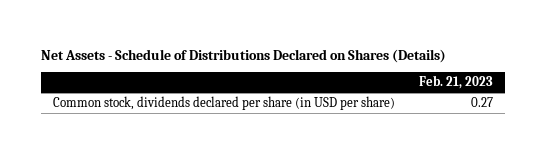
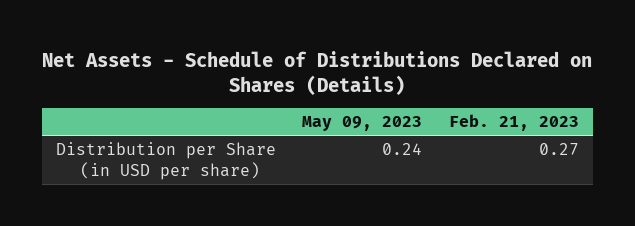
none -> [302,115,423,131] May 09, 2023
[52,96,395,111] Common stock, dividends declared per share (in USD per share) -> [55,142,276,180] Distribution per Share (in USD per share)

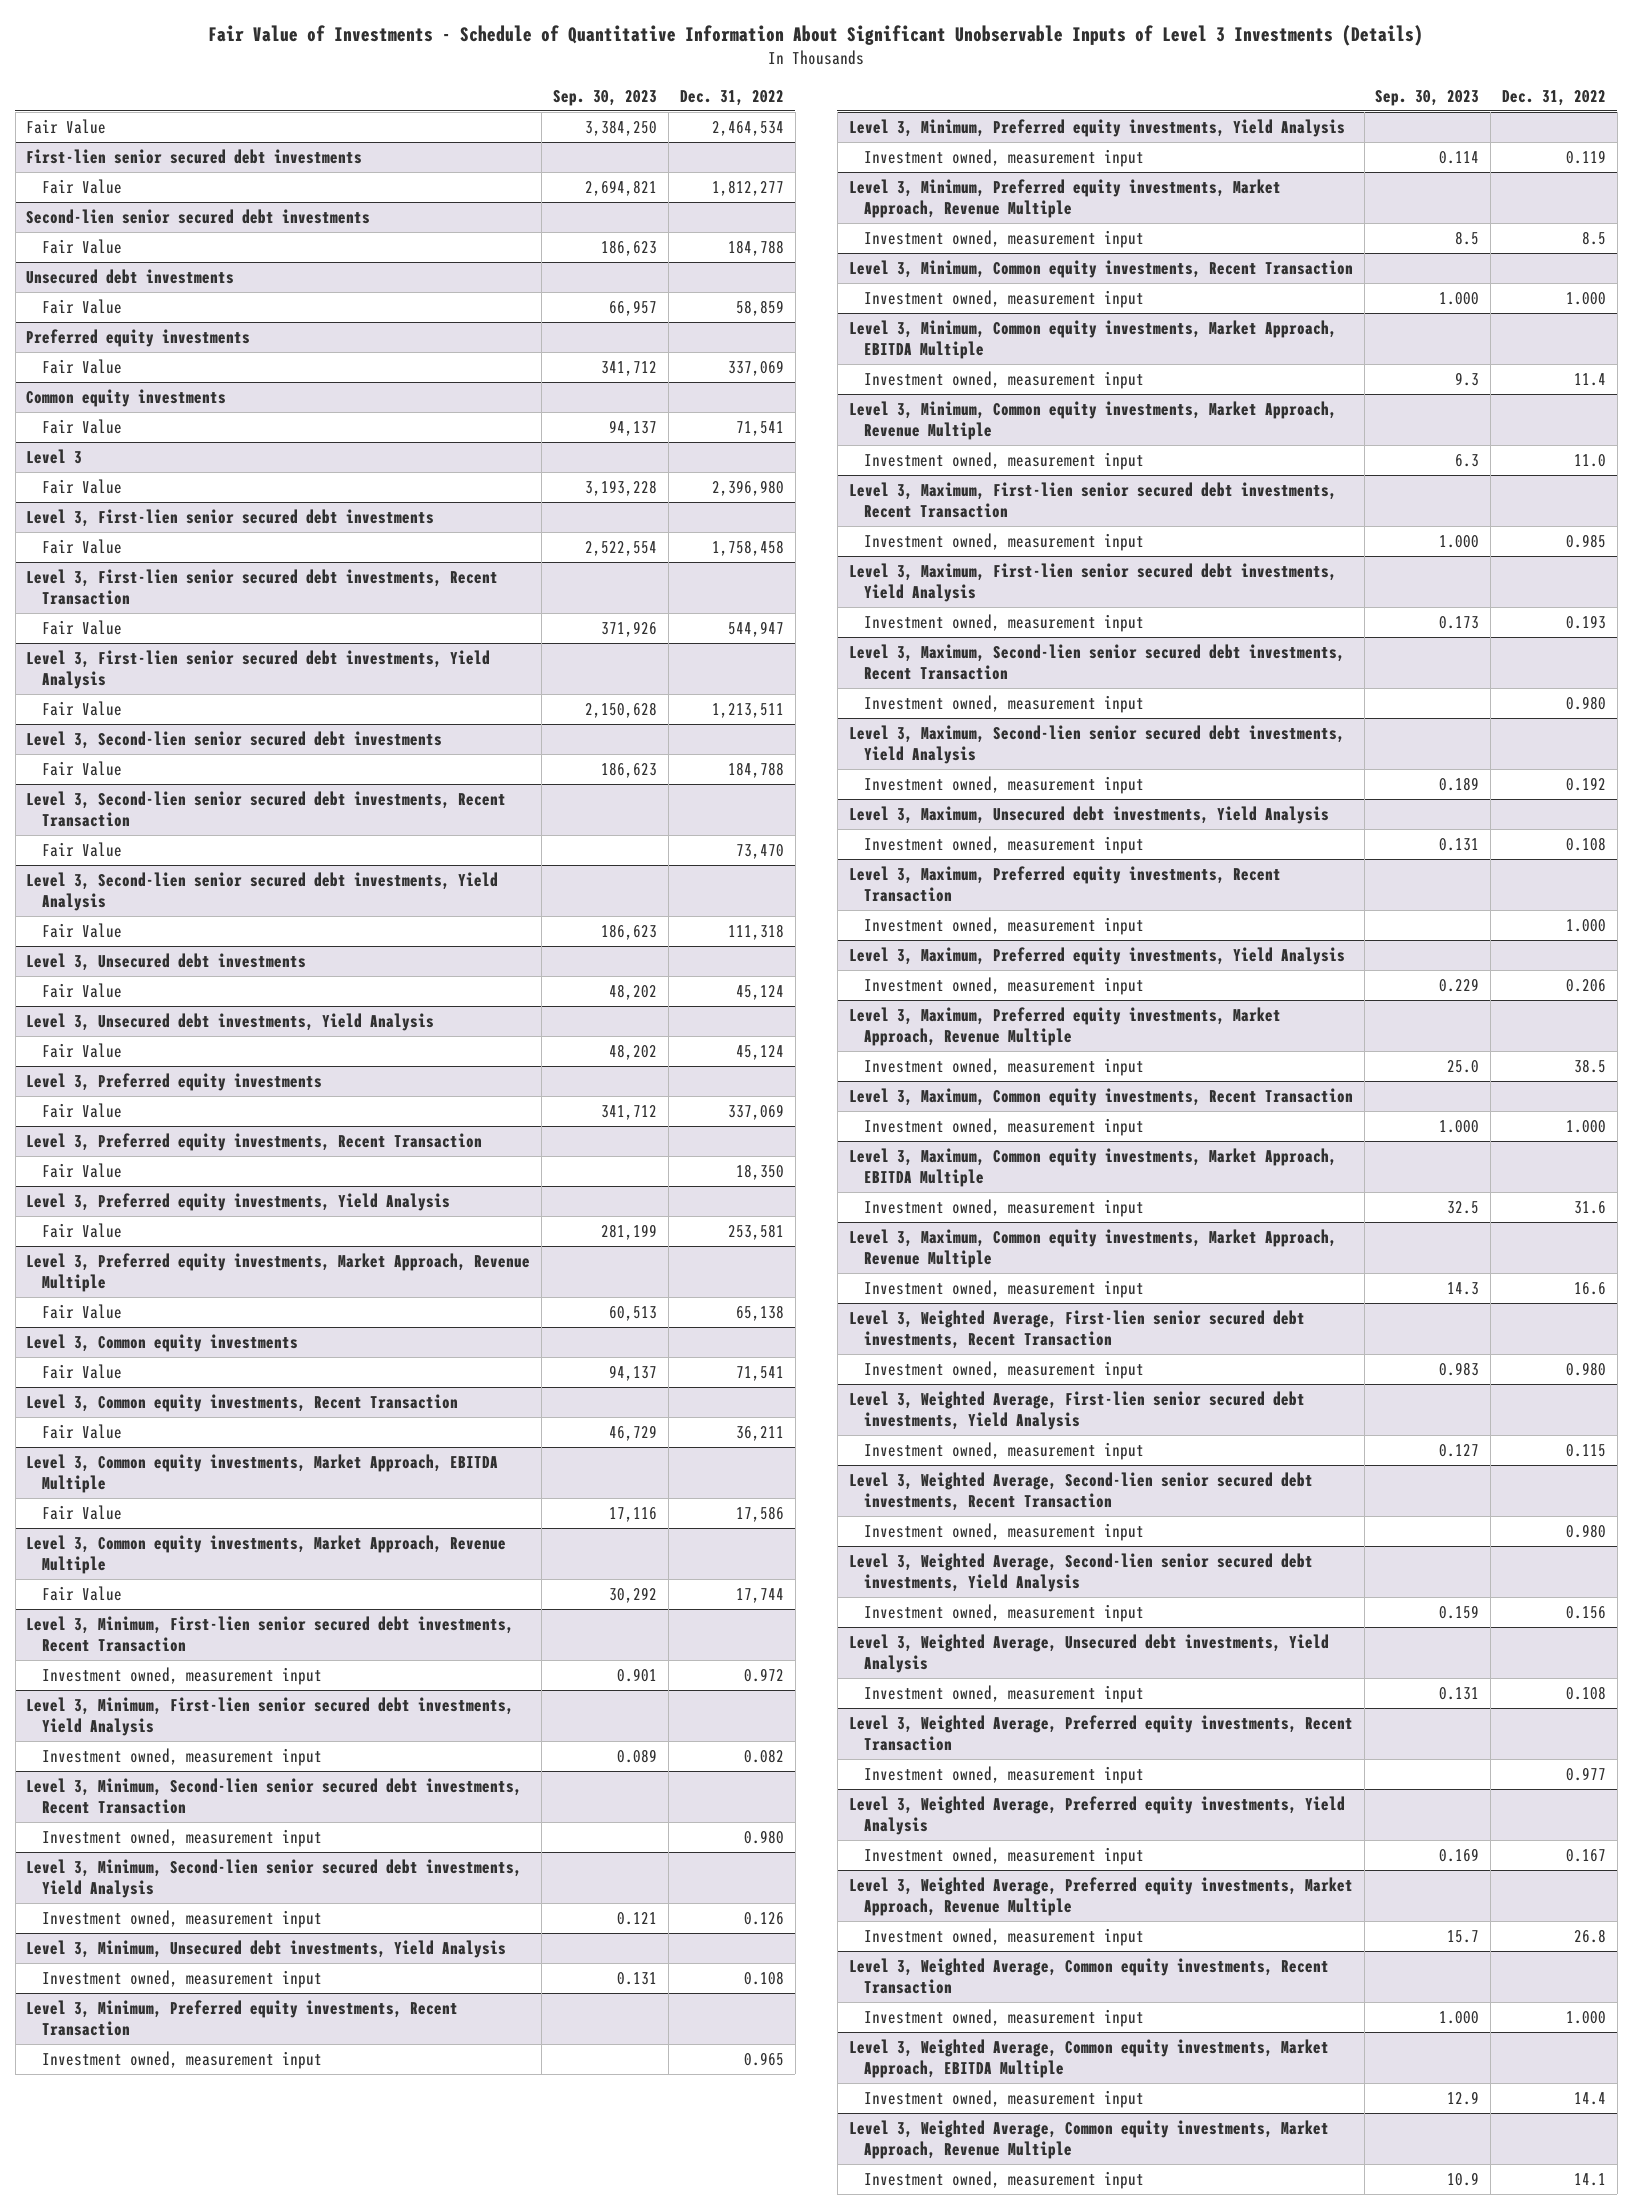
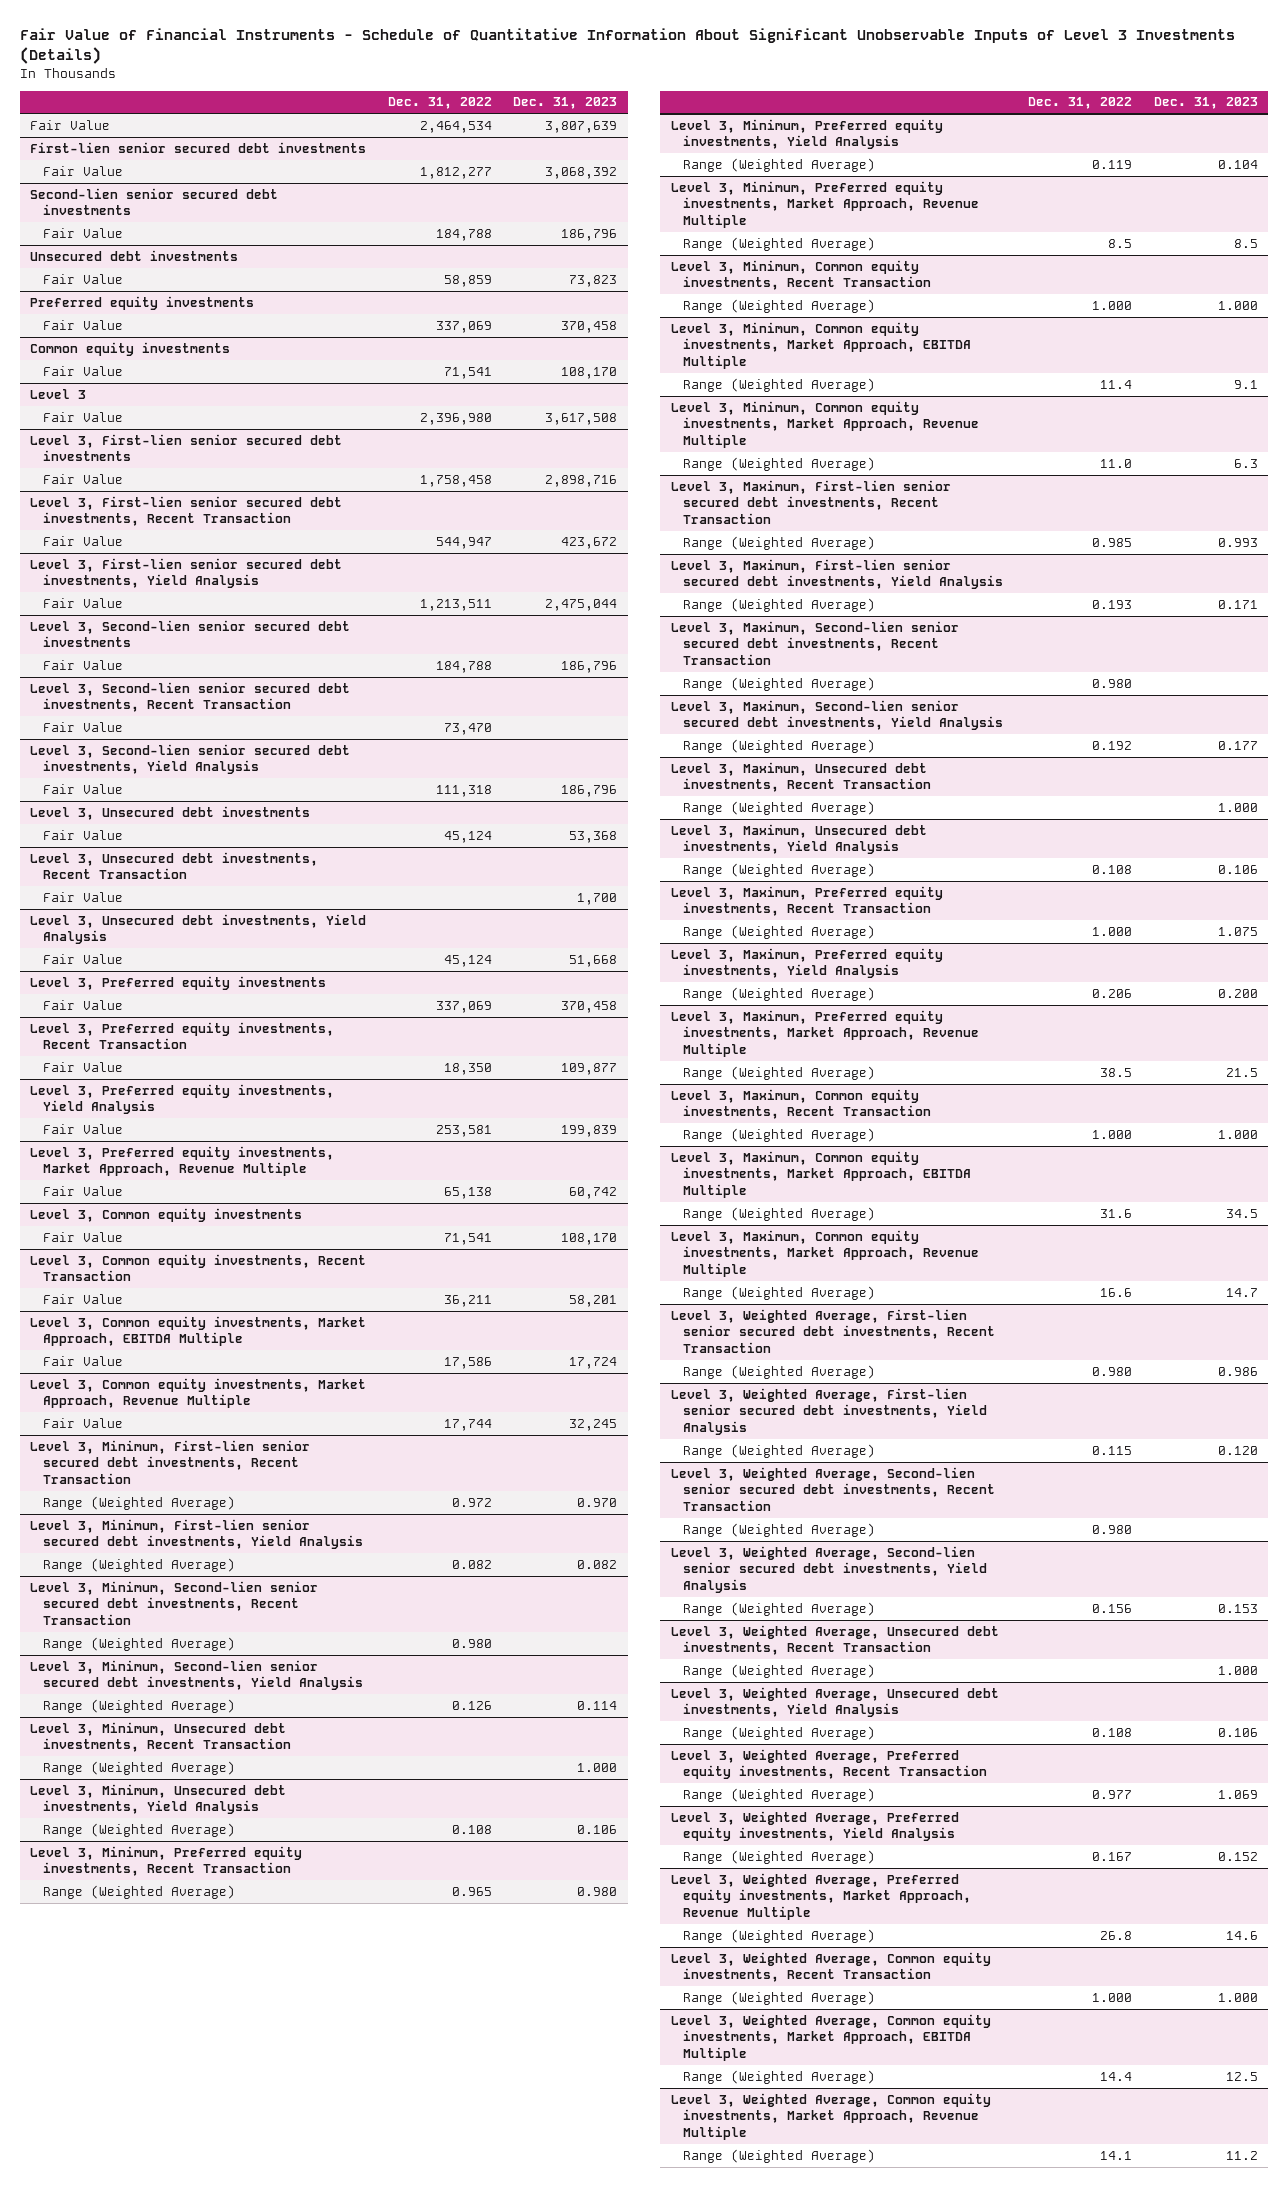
[208,25,1424,47] Fair Value of Investments - Schedule of Quantitative Information About Significant Unobservable Inputs of Level 3 Investments (Details) -> [19,27,1235,65] Fair Value of Financial Instruments - Schedule of Quantitative Information About Significant Unobservable Inputs of Level 3 Investments (Details)
[553,89,658,106] Sep. 30, 2023 -> none
none -> [513,97,618,110] Dec. 31, 2023
none -> [30,851,319,880] Level 3, Unsecured debt investments, Recent Transaction
none -> [42,891,123,902] Fair Value
[42,1666,323,1685] Investment owned, measurement input -> [42,1495,235,1510] Range (Weighted Average)
[42,1747,323,1766] Investment owned, measurement input -> none
none -> [42,1557,235,1572] Range (Weighted Average)
[42,1828,323,1847] Investment owned, measurement input -> none
none -> [42,1636,235,1651] Range (Weighted Average)
[42,1909,323,1928] Investment owned, measurement input -> [42,1698,235,1713] Range (Weighted Average)
none -> [30,1721,291,1753] Level 3, Minimum, Unsecured debt investments, Recent Transaction
none -> [42,1760,235,1775] Range (Weighted Average)
[42,1969,323,1988] Investment owned, measurement input -> none
none -> [42,1822,235,1837] Range (Weighted Average)
[42,2050,323,2069] Investment owned, measurement input -> [42,1884,235,1899] Range (Weighted Average)
[864,148,1145,167] Investment owned, measurement input -> [683,157,876,172] Range (Weighted Average)
[864,229,1145,248] Investment owned, measurement input -> none
none -> [683,236,876,251] Range (Weighted Average)
[864,289,1145,308] Investment owned, measurement input -> none
none -> [683,298,876,313] Range (Weighted Average)
[864,370,1145,389] Investment owned, measurement input -> [683,377,876,392] Range (Weighted Average)
[864,451,1145,470] Investment owned, measurement input -> none
none -> [683,456,876,471] Range (Weighted Average)
[864,532,1145,551] Investment owned, measurement input -> [683,535,876,550] Range (Weighted Average)
[864,613,1145,632] Investment owned, measurement input -> [683,597,876,612] Range (Weighted Average)
[864,694,1145,713] Investment owned, measurement input -> none
none -> [683,676,876,691] Range (Weighted Average)
[864,775,1145,794] Investment owned, measurement input -> [683,738,876,753] Range (Weighted Average)
none -> [670,761,932,793] Level 3, Maximum, Unsecured debt investments, Recent Transaction
none -> [683,800,876,815] Range (Weighted Average)
[864,835,1145,854] Investment owned, measurement input -> none
none -> [683,862,876,877] Range (Weighted Average)
[864,916,1145,935] Investment owned, measurement input -> none
none -> [683,924,876,939] Range (Weighted Average)
[864,976,1145,995] Investment owned, measurement input -> none
none -> [683,986,876,1001] Range (Weighted Average)
[864,1057,1145,1076] Investment owned, measurement input -> [683,1065,876,1080] Range (Weighted Average)
[864,1117,1145,1136] Investment owned, measurement input -> none
none -> [683,1127,876,1142] Range (Weighted Average)
[864,1198,1145,1217] Investment owned, measurement input -> [683,1206,876,1221] Range (Weighted Average)
[864,1279,1145,1298] Investment owned, measurement input -> [683,1285,876,1300] Range (Weighted Average)
[864,1360,1145,1379] Investment owned, measurement input -> none
none -> [683,1364,876,1379] Range (Weighted Average)
[864,1441,1145,1460] Investment owned, measurement input -> [683,1443,876,1458] Range (Weighted Average)
[864,1522,1145,1541] Investment owned, measurement input -> none
none -> [683,1522,876,1537] Range (Weighted Average)
[864,1603,1145,1622] Investment owned, measurement input -> [683,1601,876,1616] Range (Weighted Average)
none -> [670,1624,999,1656] Level 3, Weighted Average, Unsecured debt investments, Recent Transaction
none -> [683,1663,876,1678] Range (Weighted Average)
[864,1684,1145,1703] Investment owned, measurement input -> none
none -> [683,1725,876,1740] Range (Weighted Average)
[864,1765,1145,1784] Investment owned, measurement input -> [683,1787,876,1802] Range (Weighted Average)
[864,1846,1145,1865] Investment owned, measurement input -> [683,1849,876,1864] Range (Weighted Average)
[864,1927,1145,1946] Investment owned, measurement input -> [683,1928,876,1943] Range (Weighted Average)
[864,2008,1145,2027] Investment owned, measurement input -> none
none -> [683,1990,876,2005] Range (Weighted Average)
[864,2089,1145,2108] Investment owned, measurement input -> [683,2069,876,2084] Range (Weighted Average)
[864,2170,1145,2189] Investment owned, measurement input -> [683,2148,876,2163] Range (Weighted Average)

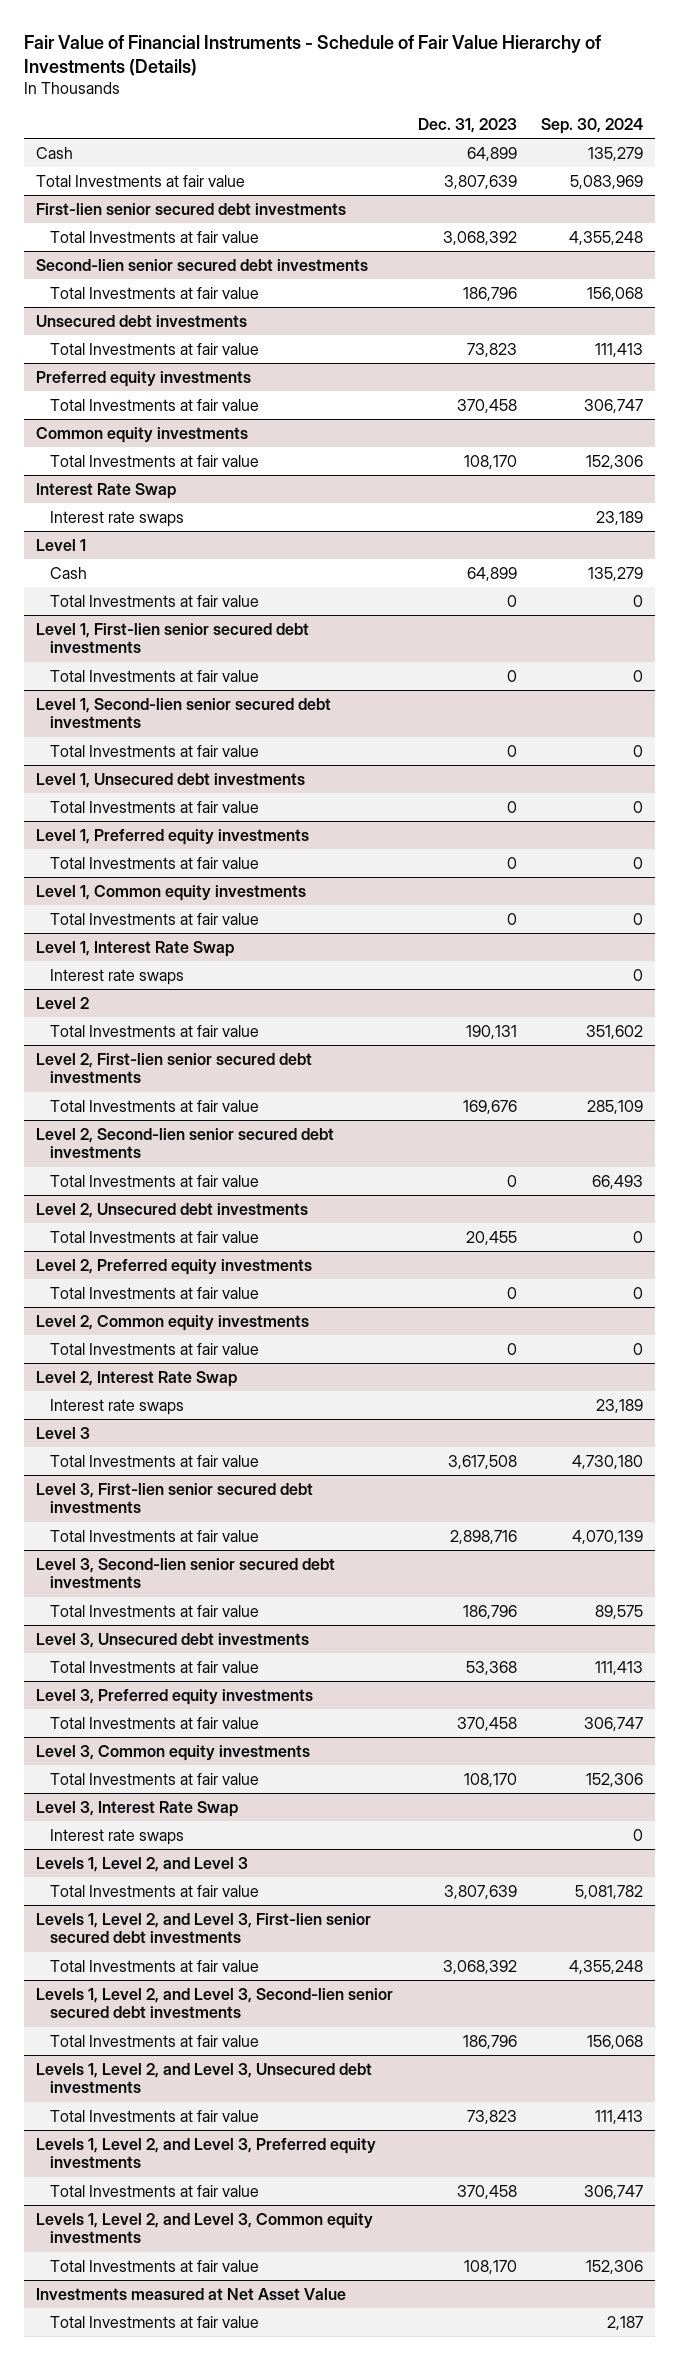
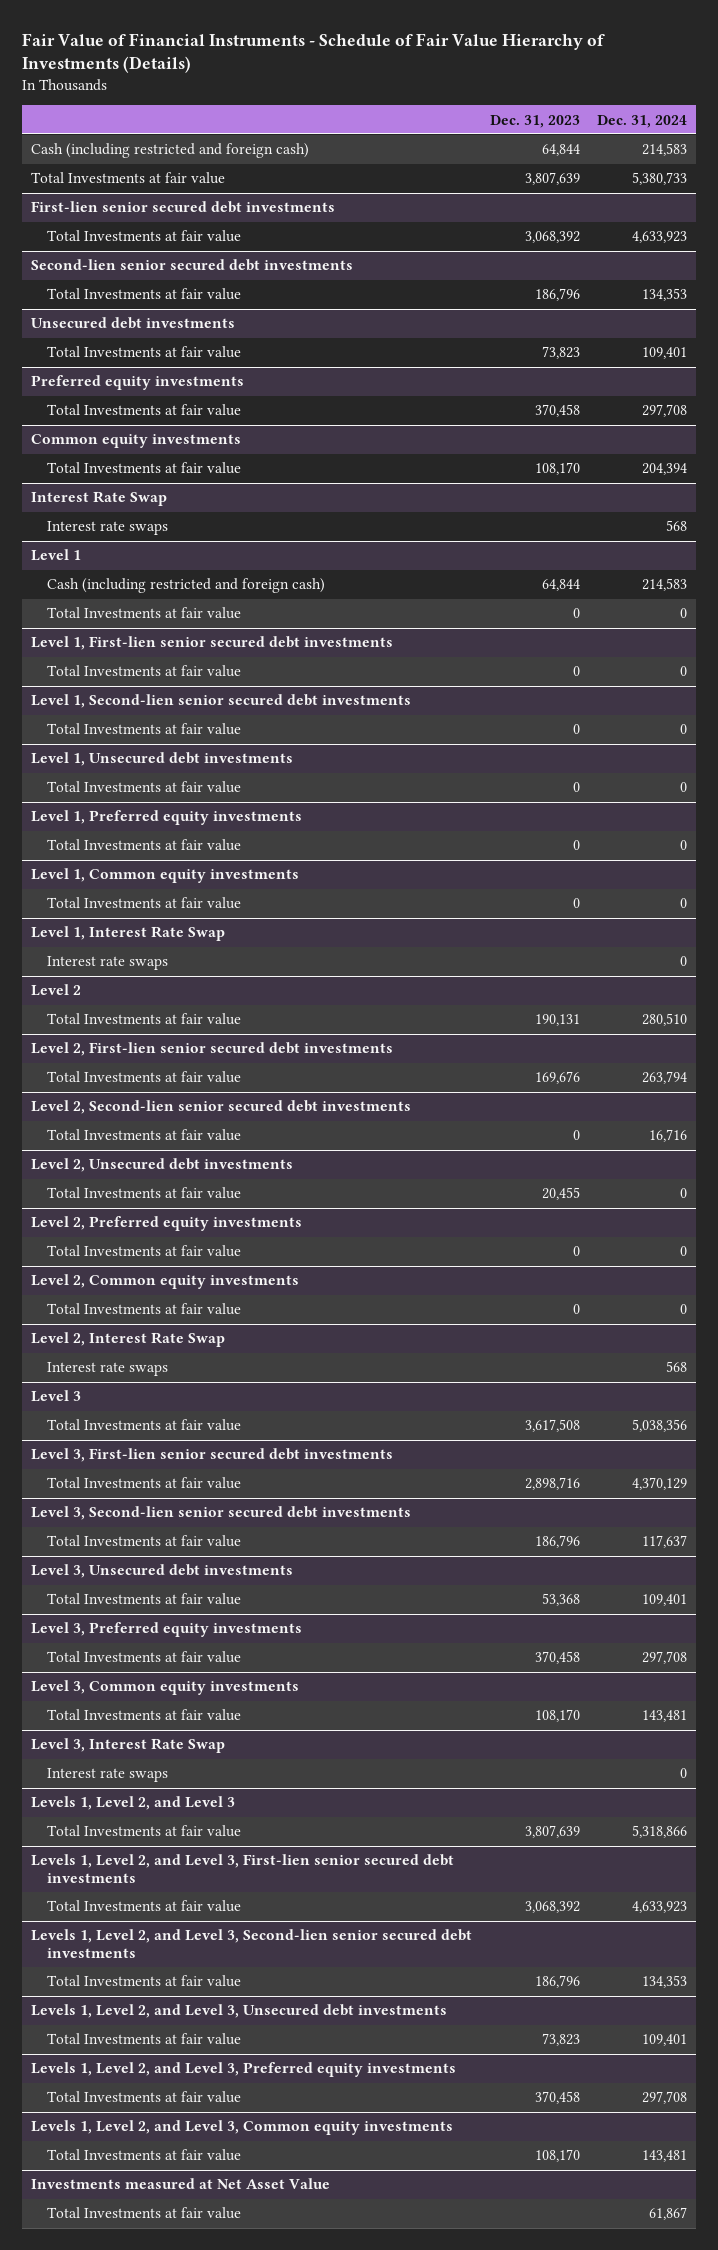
[541,117,644,134] Sep. 30, 2024 -> none
none -> [597,114,688,128] Dec. 31, 2024
[36,146,74,159] Cash -> [30,143,309,159] Cash (including restricted and foreign cash)
[466,146,517,161] 64,899 -> [541,144,580,157] 64,844
[49,566,87,579] Cash -> [46,578,325,594] Cash (including restricted and foreign cash)
[466,566,517,581] 64,899 -> [541,579,580,592] 64,844

